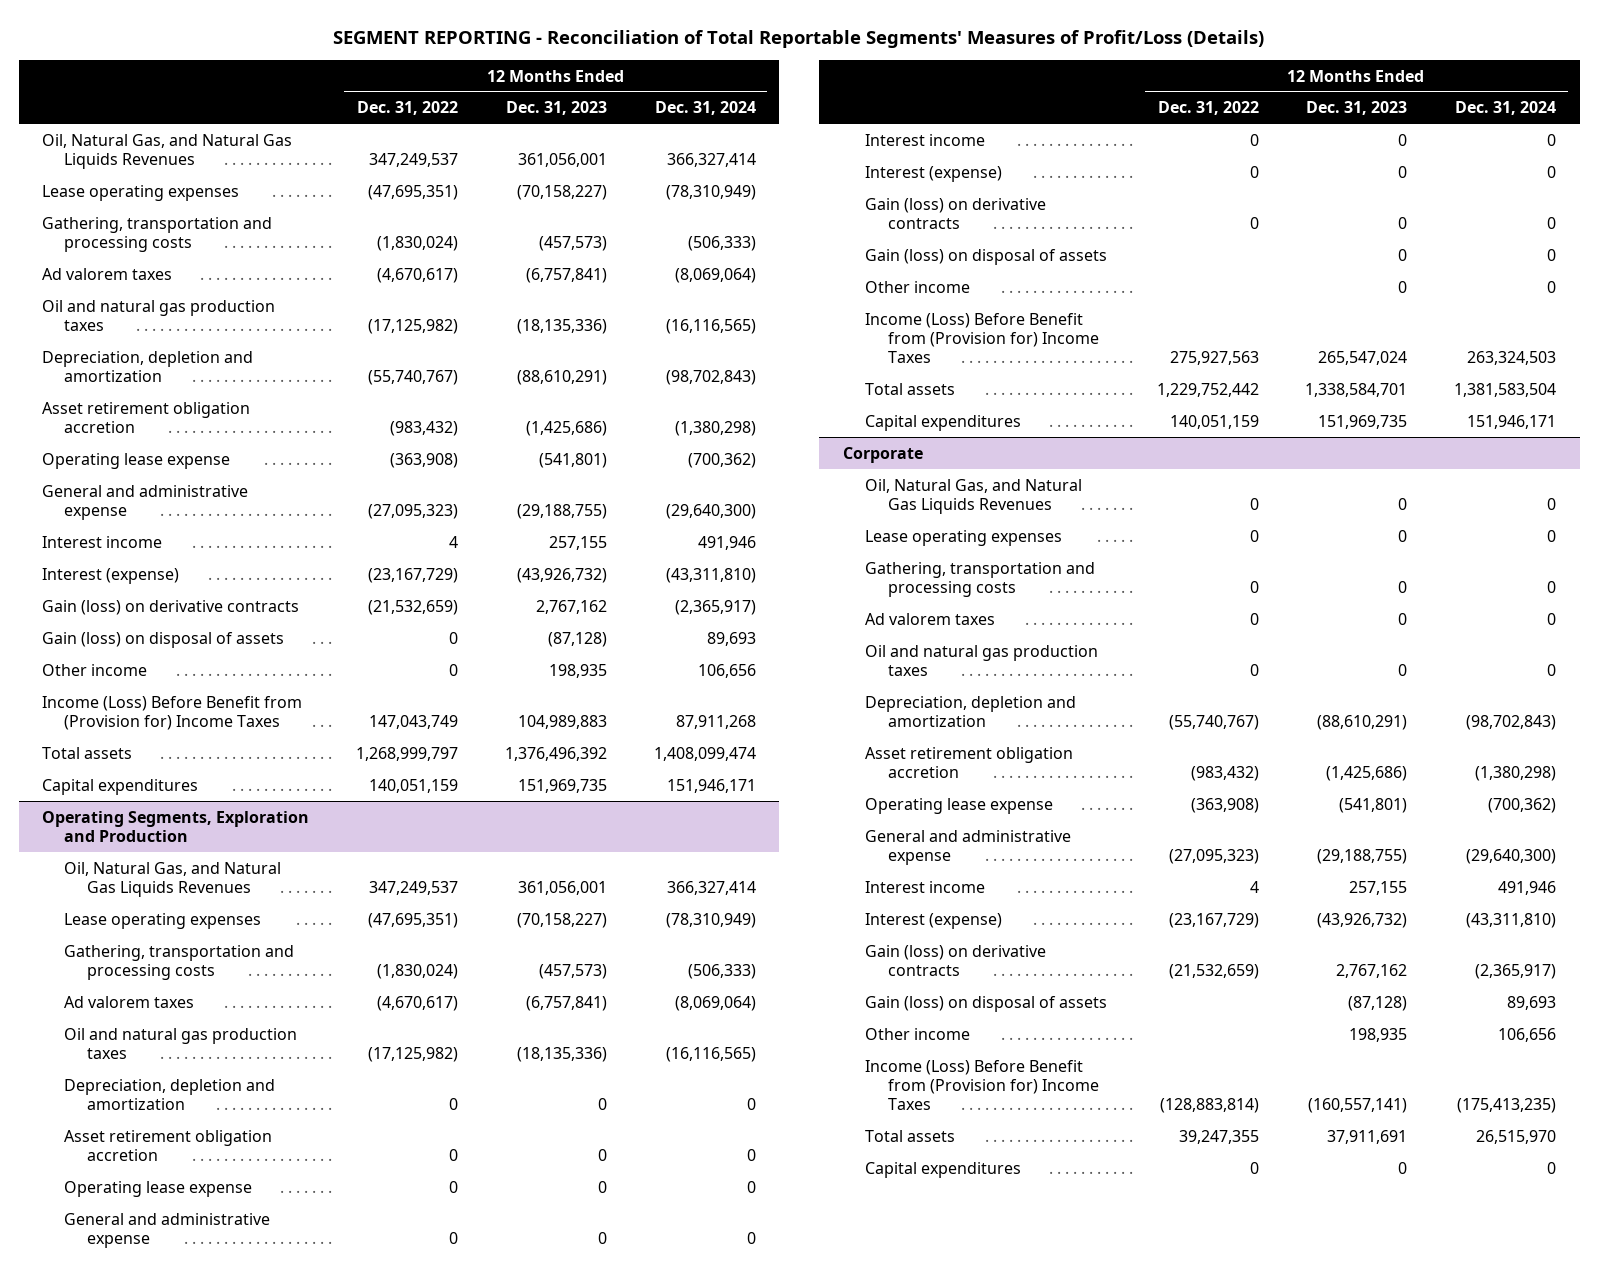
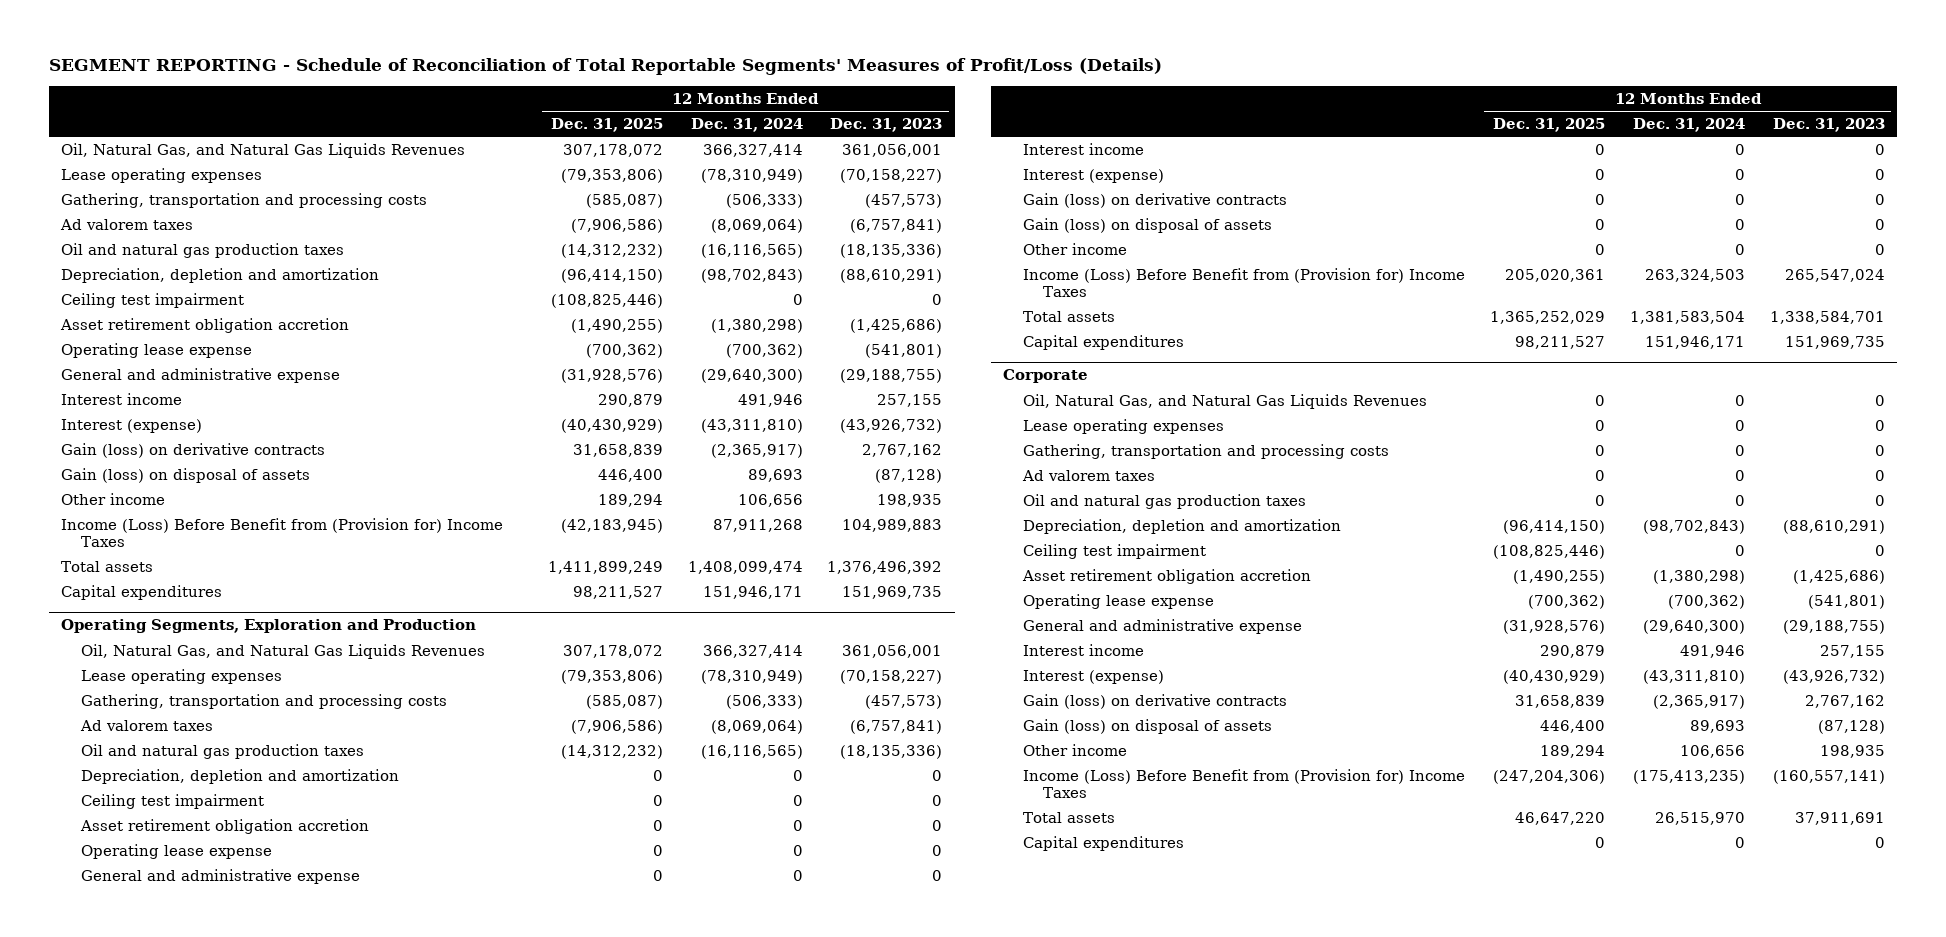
[333,29,1265,48] SEGMENT REPORTING - Reconciliation of Total Reportable Segments' Measures of Profit/Loss (Details) -> [48,58,1162,76] SEGMENT REPORTING - Schedule of Reconciliation of Total Reportable Segments' Measures of Profit/Loss (Details)
[356,101,458,116] Dec. 31, 2022 -> none
none -> [550,118,663,133] Dec. 31, 2025
none -> [61,292,245,308] Ceiling test impairment
none -> [81,793,265,809] Ceiling test impairment
none -> [1023,543,1207,559] Ceiling test impairment

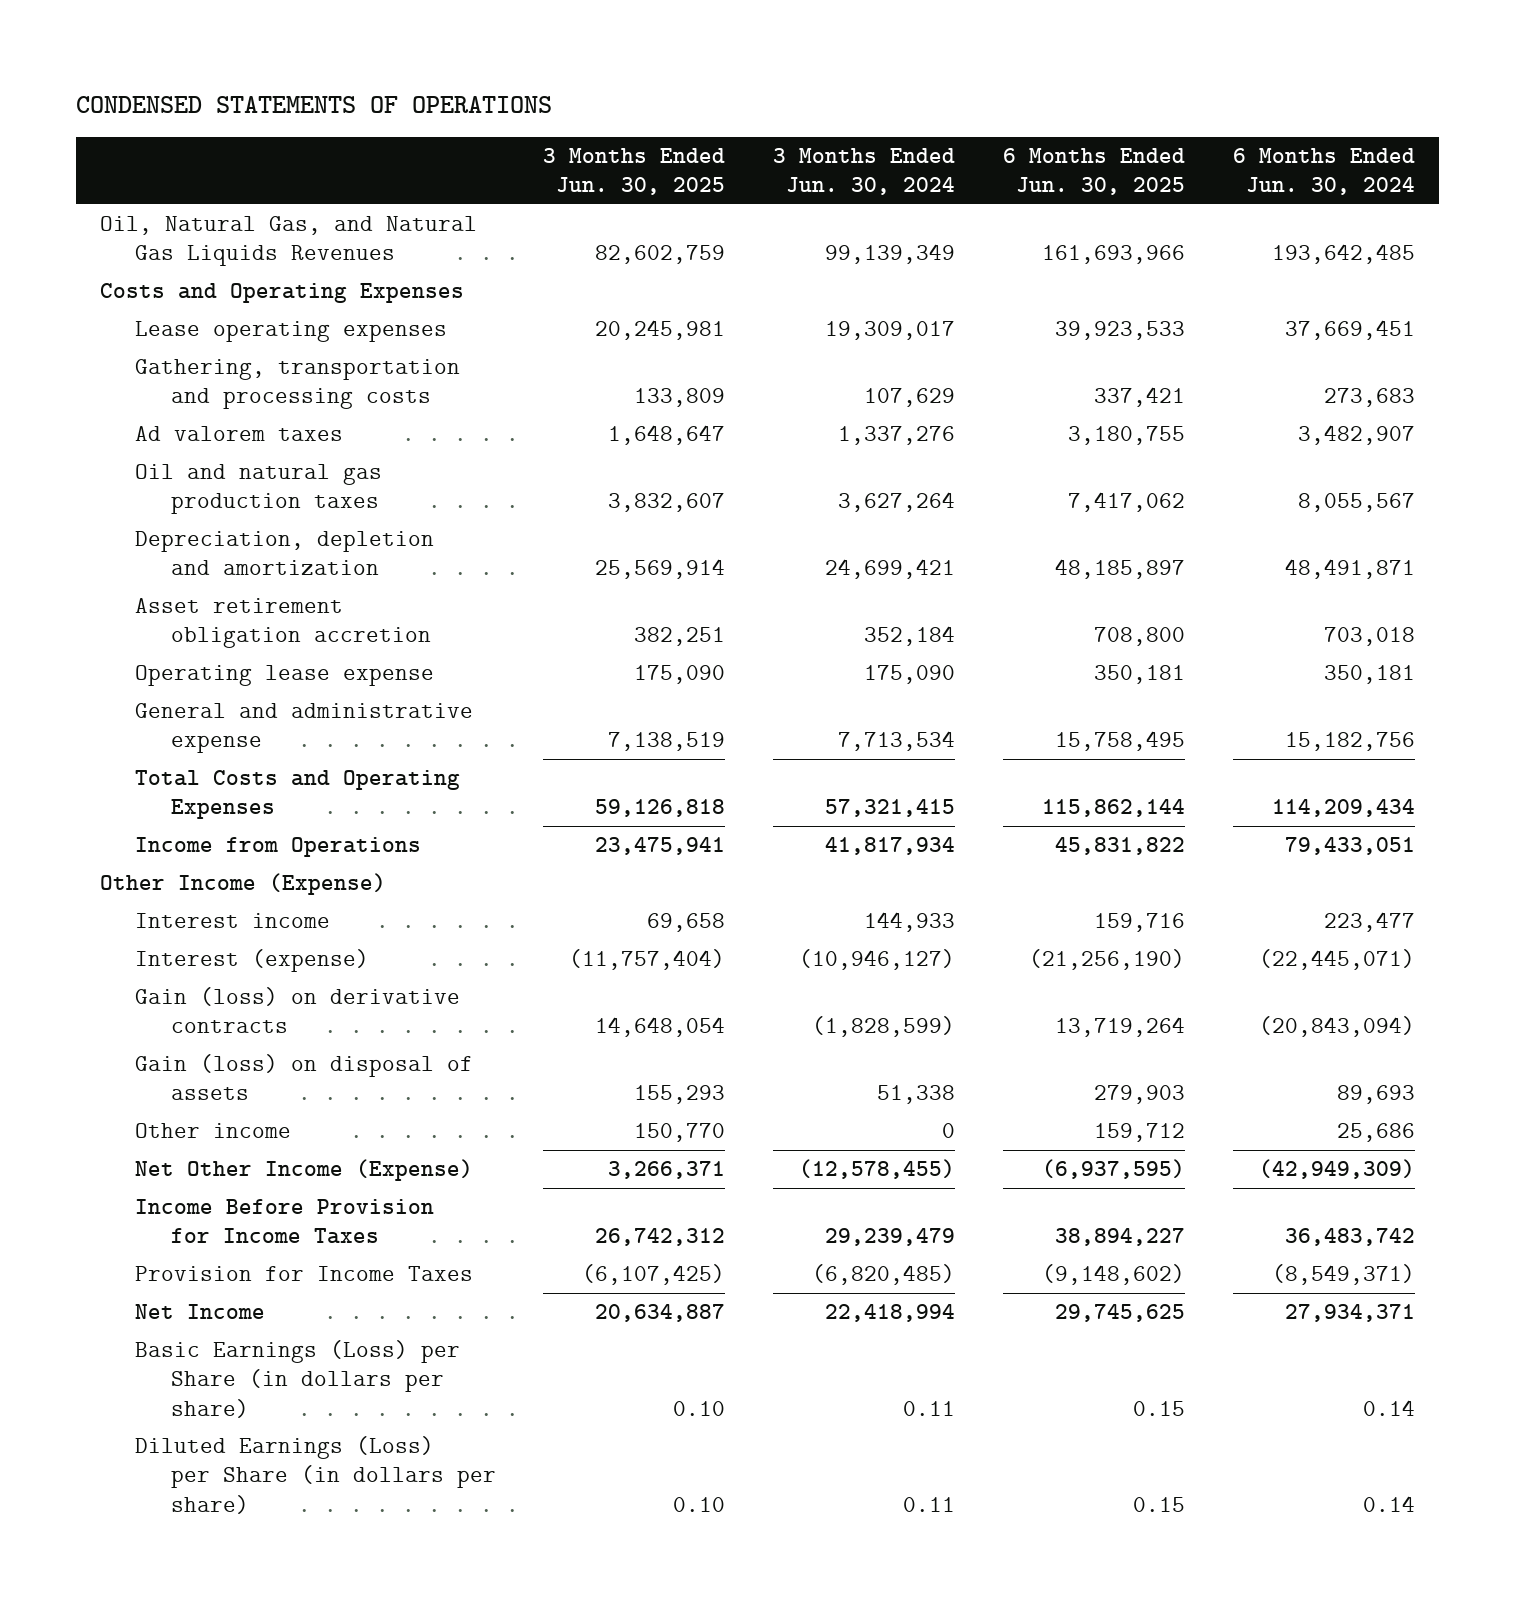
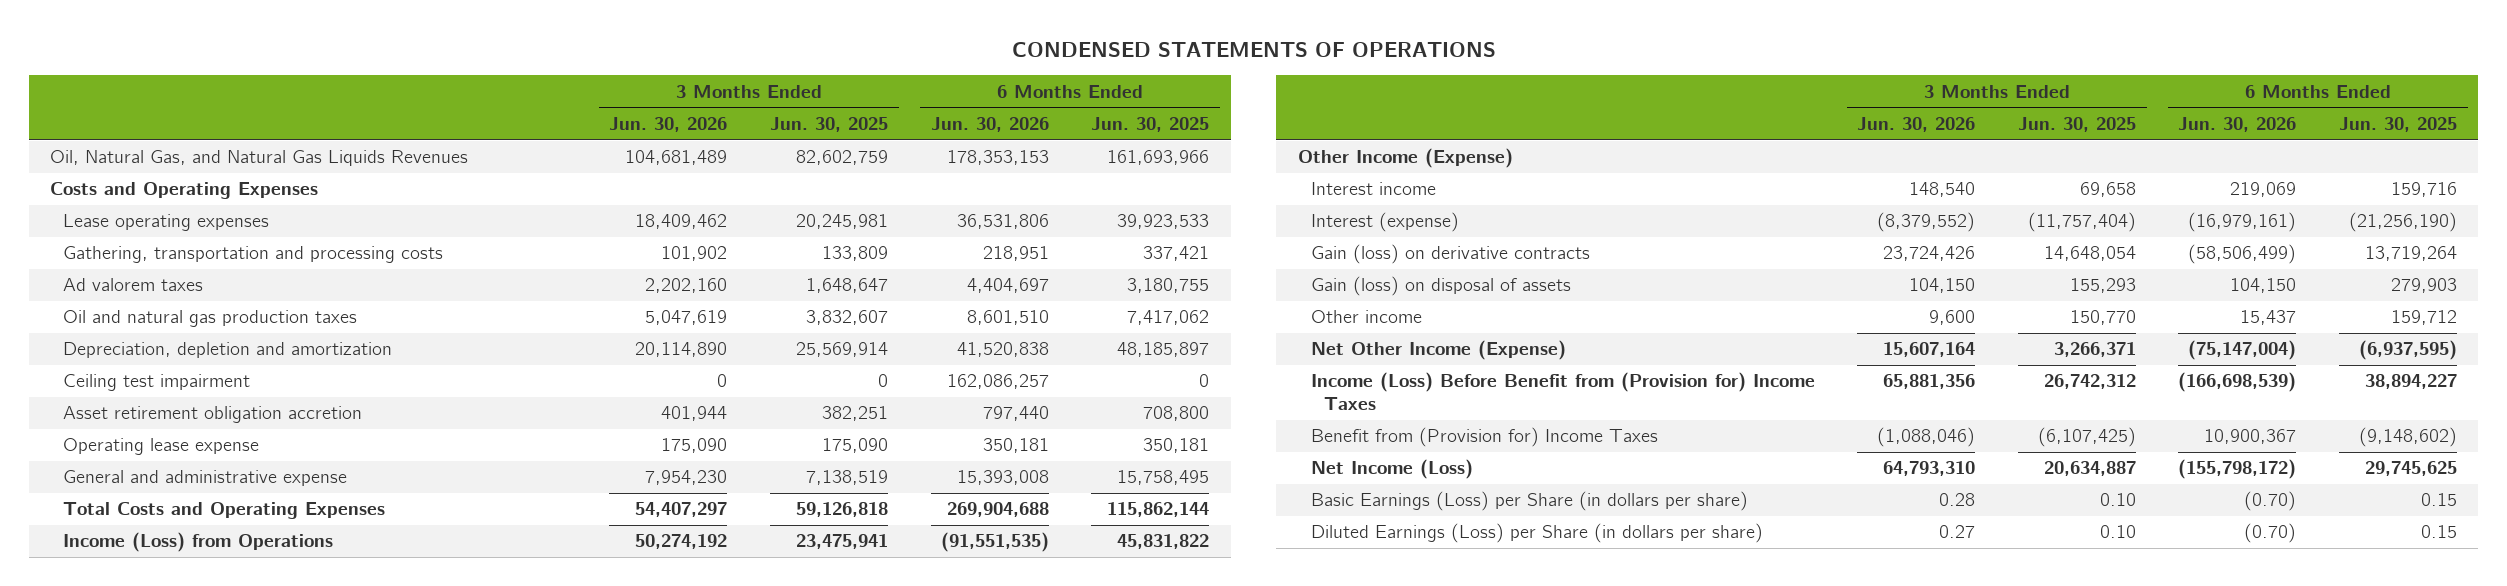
[773,147,956,195] 3 Months Ended Jun. 30, 2024 -> none
[1233,147,1416,195] 6 Months Ended Jun. 30, 2024 -> none
none -> [609,116,728,132] Jun. 30, 2026
none -> [930,116,1049,132] Jun. 30, 2026
none -> [62,374,250,392] Ceiling test impairment
[135,837,422,858] Income from Operations -> [62,532,333,553] Income (Loss) from Operations
[135,1199,435,1245] Income Before Provision for Income Taxes -> [1310,372,1815,411] Income (Loss) Before Benefit from (Provision for) Income Taxes
[135,1266,474,1282] Provision for Income Taxes -> [1310,427,1658,448] Benefit from (Provision for) Income Taxes
[135,1304,266,1320] Net Income -> [1310,459,1473,480] Net Income (Loss)

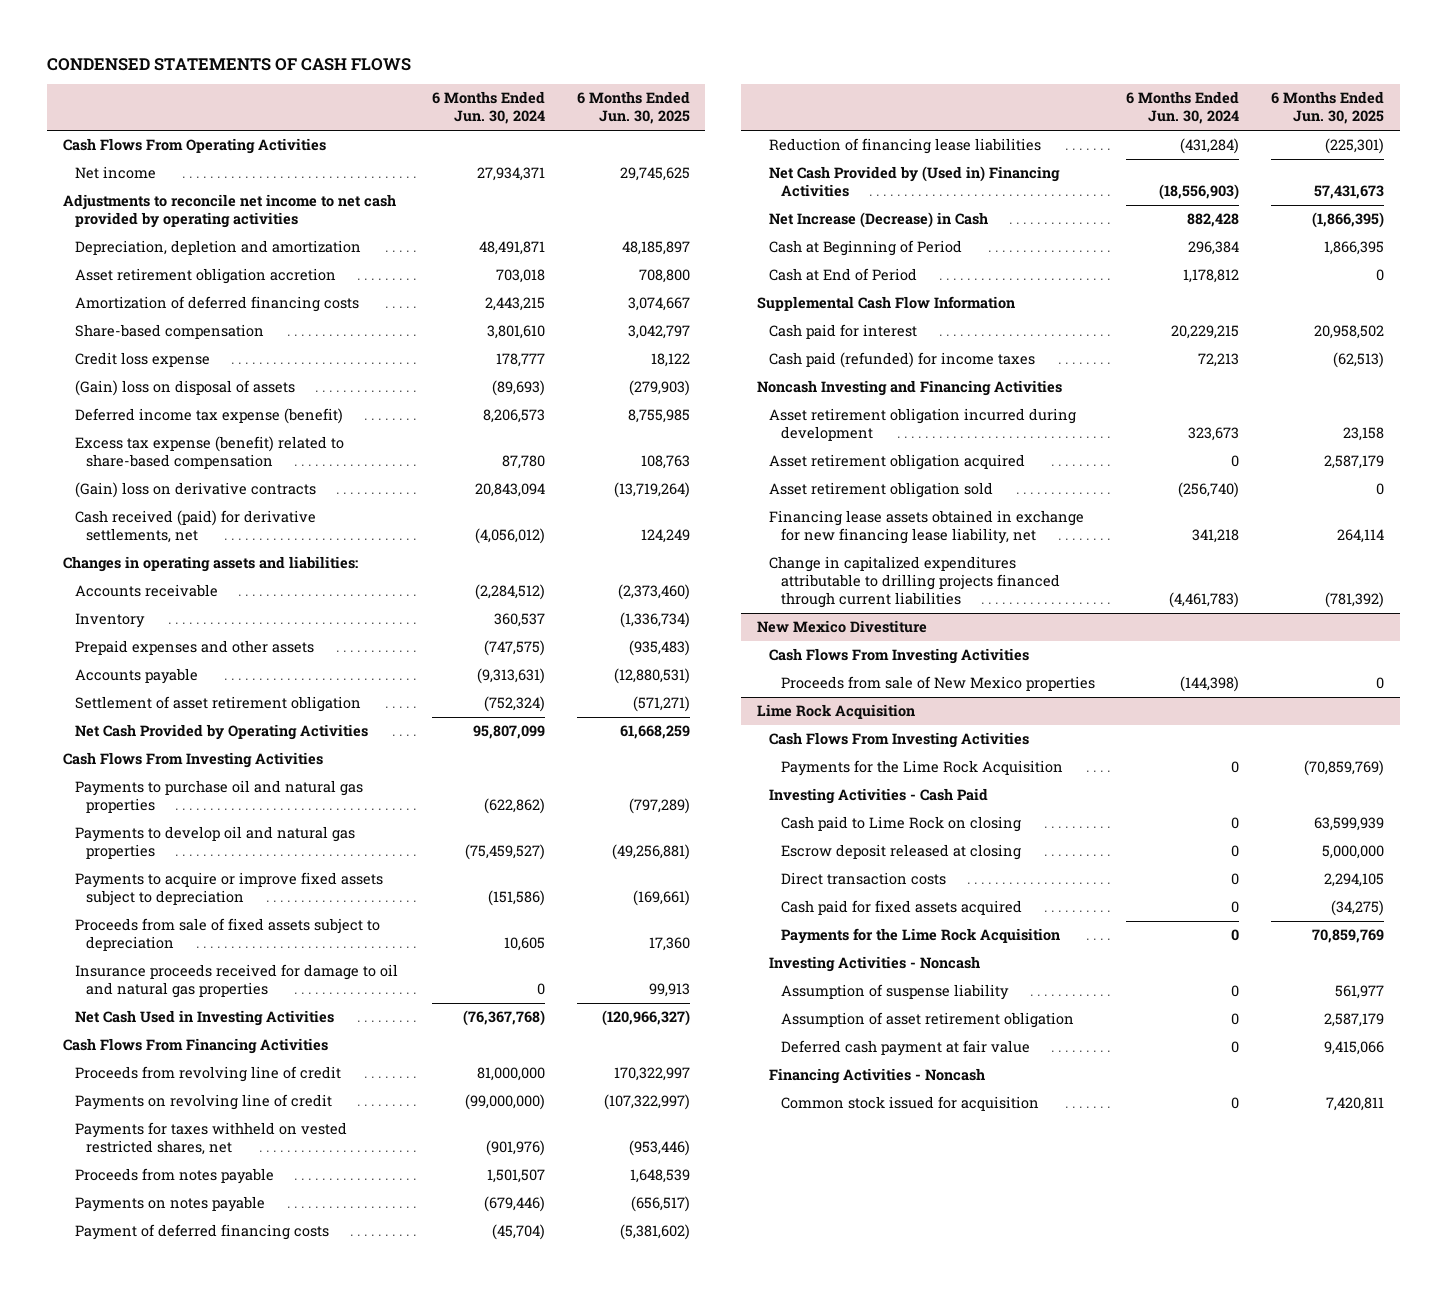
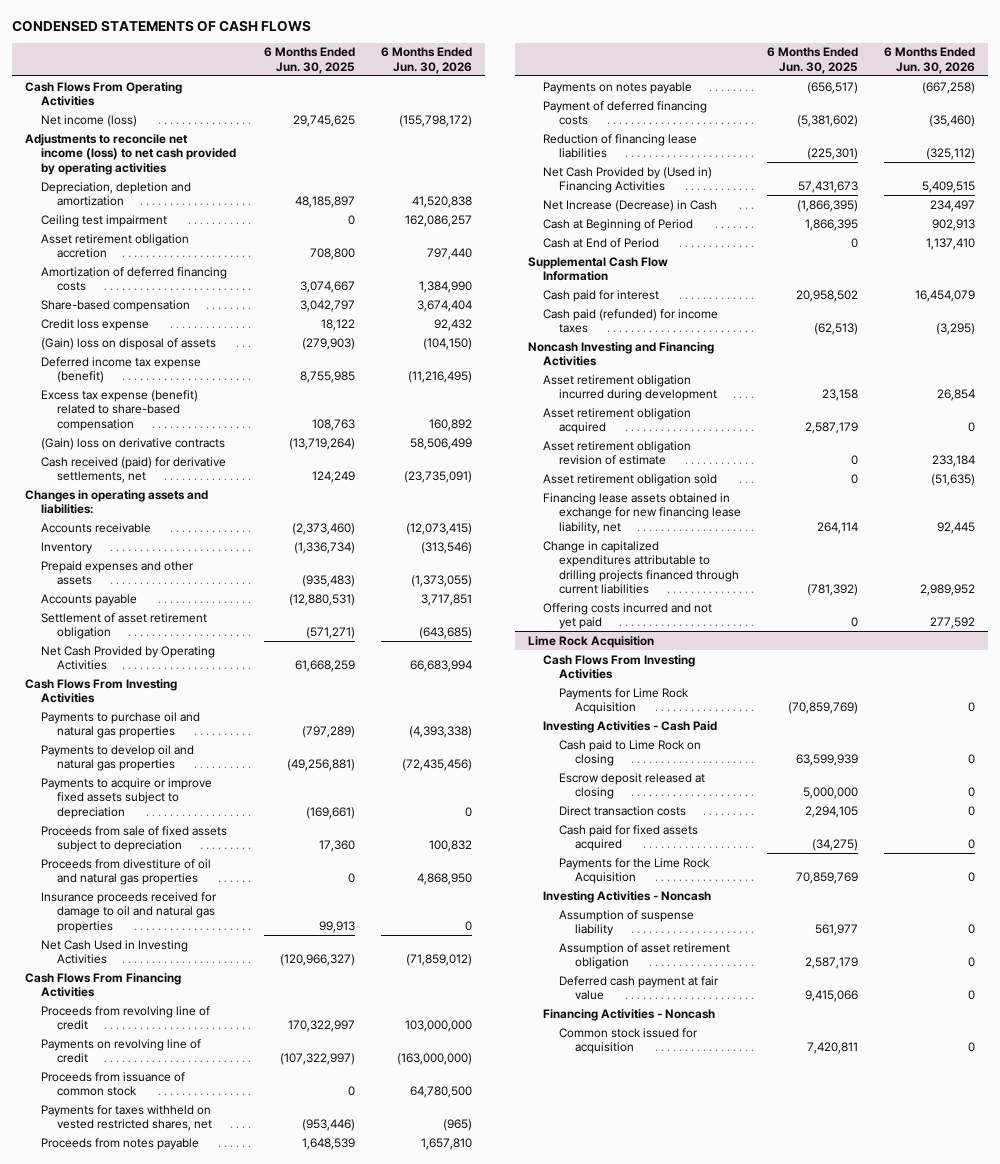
[432,91,546,125] 6 Months Ended Jun. 30, 2024 -> none
none -> [381,47,473,74] 6 Months Ended Jun. 30, 2026
[74,166,156,180] Net income -> [40,114,137,127] Net income (loss)
[62,194,396,229] Adjustments to reconcile net income to net cash provided by operating activities -> [25,133,236,175] Adjustments to reconcile net income (loss) to net cash provided by operating activities
none -> [40,214,167,227] Ceiling test impairment
none -> [40,858,211,886] Proceeds from divestiture of oil and natural gas properties
none -> [40,1071,185,1097] Proceeds from issuance of common stock
none -> [543,440,692,466] Asset retirement obligation revision of estimate
[757,620,928,634] New Mexico Divestiture -> none
[768,648,1029,665] Cash Flows From Investing Activities -> none
[780,676,1095,692] Proceeds from sale of New Mexico properties -> none
none -> [543,602,713,630] Offering costs incurred and not yet paid
[780,760,1063,777] Payments for the Lime Rock Acquisition -> [559,687,690,715] Payments for Lime Rock Acquisition

